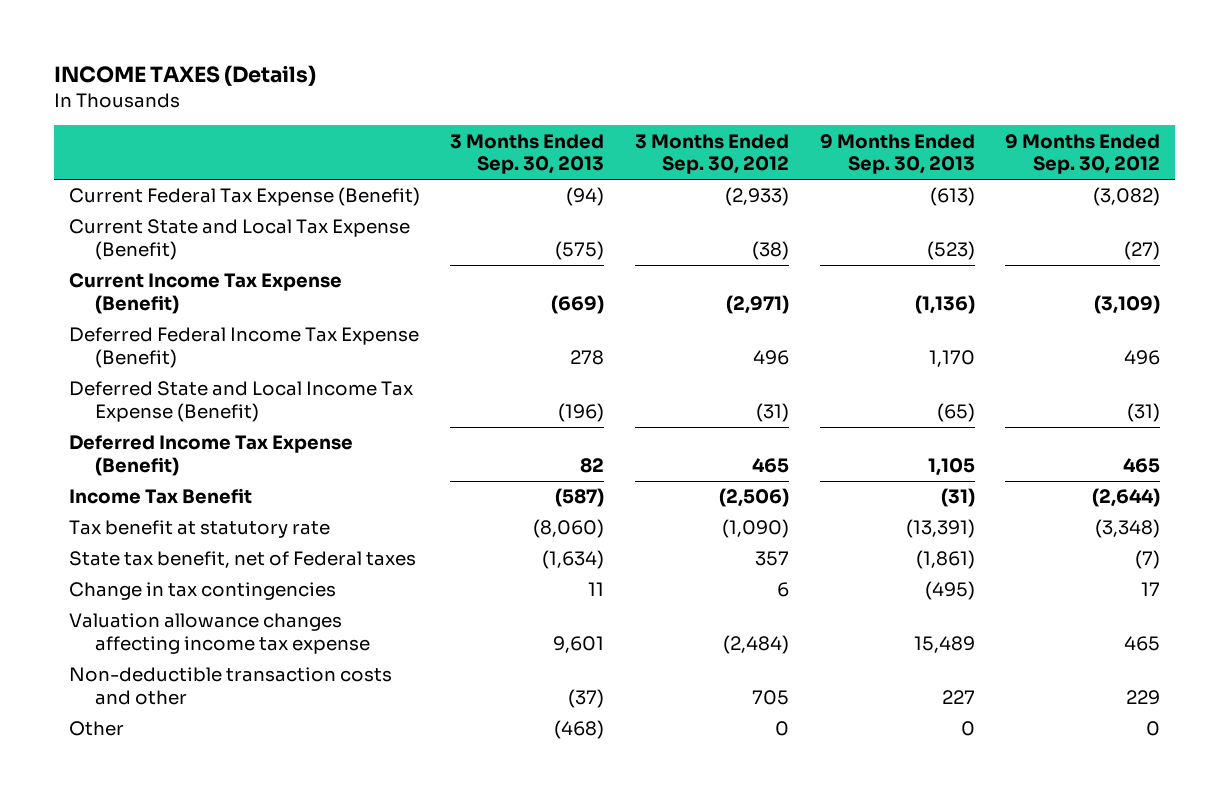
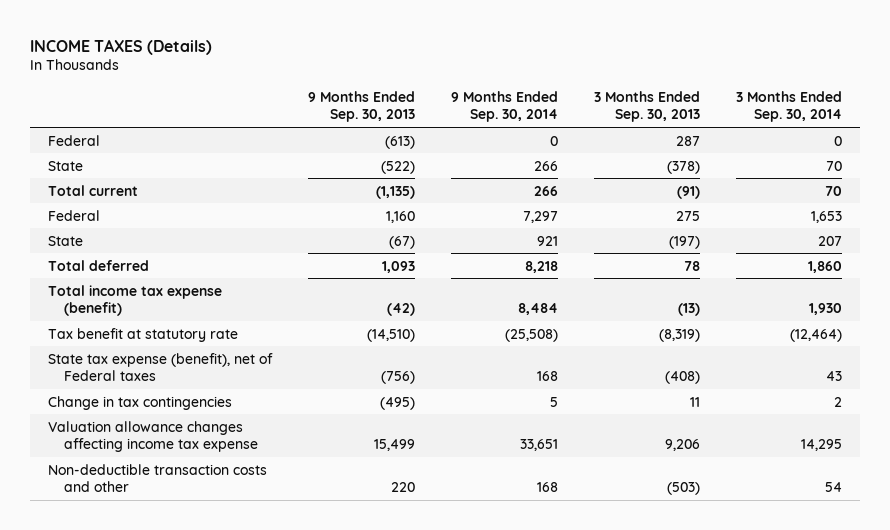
[635,133,790,175] 3 Months Ended Sep. 30, 2012 -> none
[1005,133,1161,175] 9 Months Ended Sep. 30, 2012 -> none
none -> [450,90,558,123] 9 Months Ended Sep. 30, 2014
none -> [735,90,842,123] 3 Months Ended Sep. 30, 2014
[68,219,410,260] Current State and Local Tax Expense (Benefit) -> none
[68,273,342,314] Current Income Tax Expense (Benefit) -> none
[68,327,419,368] Deferred Federal Income Tax Expense (Benefit) -> none
[68,381,413,422] Deferred State and Local Income Tax Expense (Benefit) -> none
[68,435,353,476] Deferred Income Tax Expense (Benefit) -> none
[68,187,420,207] Current Federal Tax Expense (Benefit) -> [48,134,101,146] Federal
[566,187,605,207] (94) -> [675,135,700,146] 287
none -> [48,160,84,171] State
none -> [48,184,139,196] Total current
none -> [48,209,101,221] Federal
none -> [48,235,84,246] State
none -> [48,259,150,271] Total deferred
[68,488,252,505] Income Tax Benefit -> [48,284,223,316] Total income tax expense (benefit)
[555,488,605,508] (587) -> [677,302,700,316] (13)
[940,488,975,508] (31) -> [387,302,416,316] (42)
[533,519,605,539] (8,060) -> [658,328,700,342] (8,319)
[905,519,975,539] (13,391) -> [367,328,416,342] (14,510)
[68,551,416,569] State tax benefit, net of Federal taxes -> [48,352,274,381] State tax expense (benefit), net of Federal taxes
[542,550,605,570] (1,634) -> [664,370,700,384] (408)
[915,550,975,570] (1,861) -> [381,370,416,384] (756)
[68,721,124,737] Other -> none
[553,635,605,653] 9,601 -> [664,438,700,451] 9,206
[913,635,975,653] 15,489 -> [374,438,416,451] 15,499
[568,688,605,708] (37) -> [666,481,700,495] (503)
[941,689,975,704] 227 -> [391,481,416,492] 220

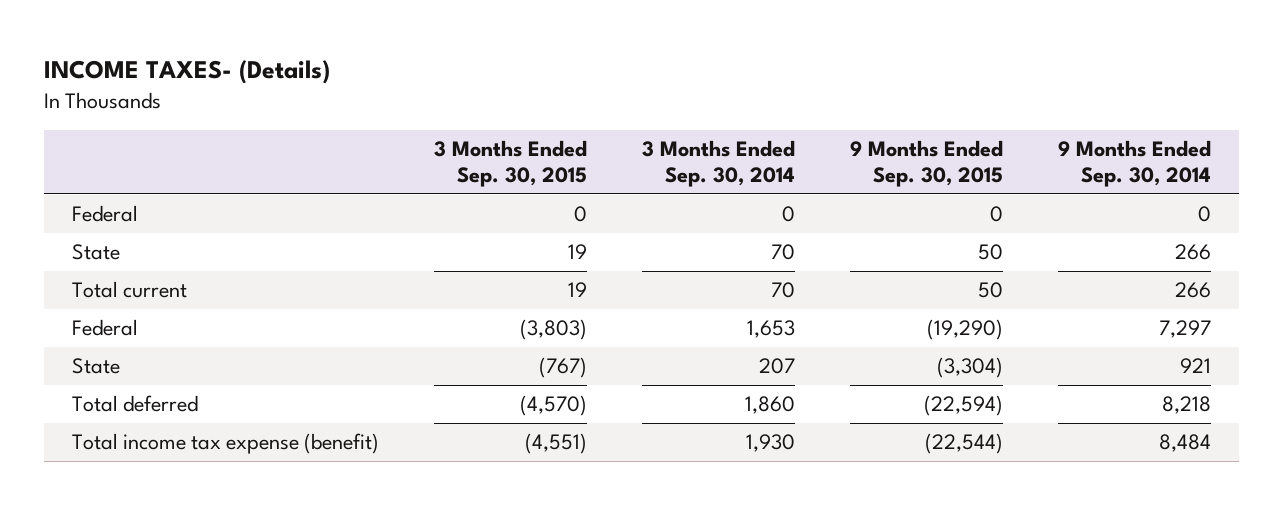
[30,38,213,55] INCOME TAXES (Details) -> [44,60,331,85] INCOME TAXES- (Details)
[308,90,416,123] 9 Months Ended Sep. 30, 2013 -> none
[593,90,700,123] 3 Months Ended Sep. 30, 2013 -> none
none -> [433,140,587,188] 3 Months Ended Sep. 30, 2015
none -> [850,140,1004,188] 9 Months Ended Sep. 30, 2015
[48,327,239,342] Tax benefit at statutory rate -> none
[48,352,274,381] State tax expense (benefit), net of Federal taxes -> none
[48,395,233,410] Change in tax contingencies -> none
[48,420,258,452] Valuation allowance changes affecting income tax expense -> none
[48,463,268,492] Non-deductible transaction costs and other -> none

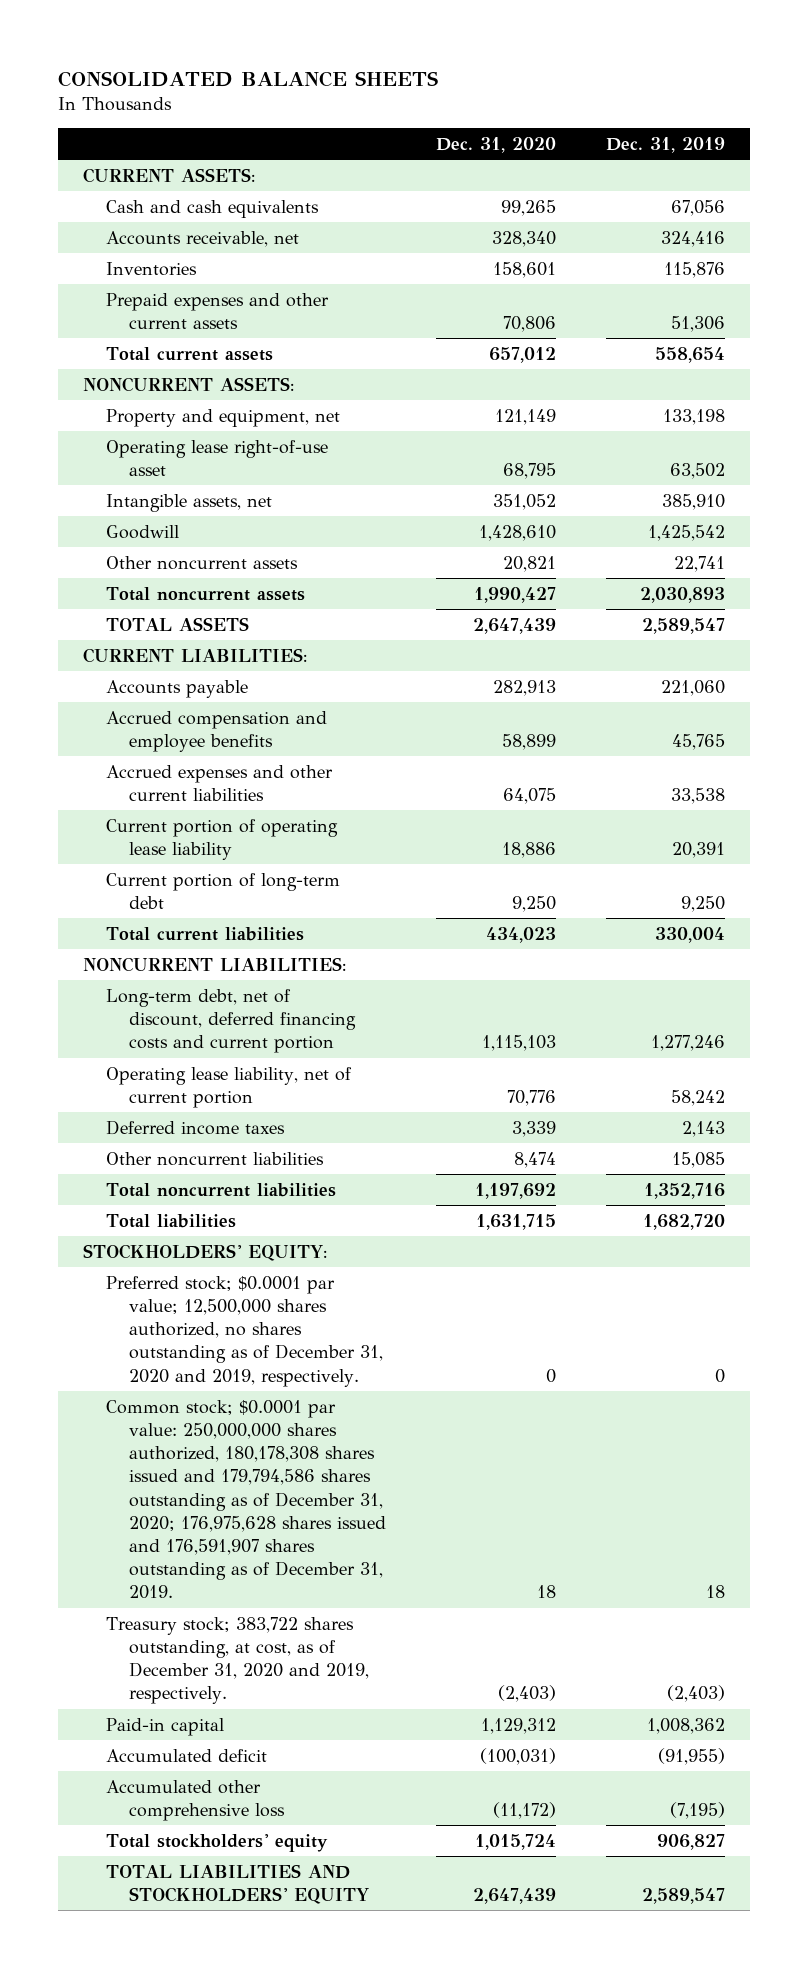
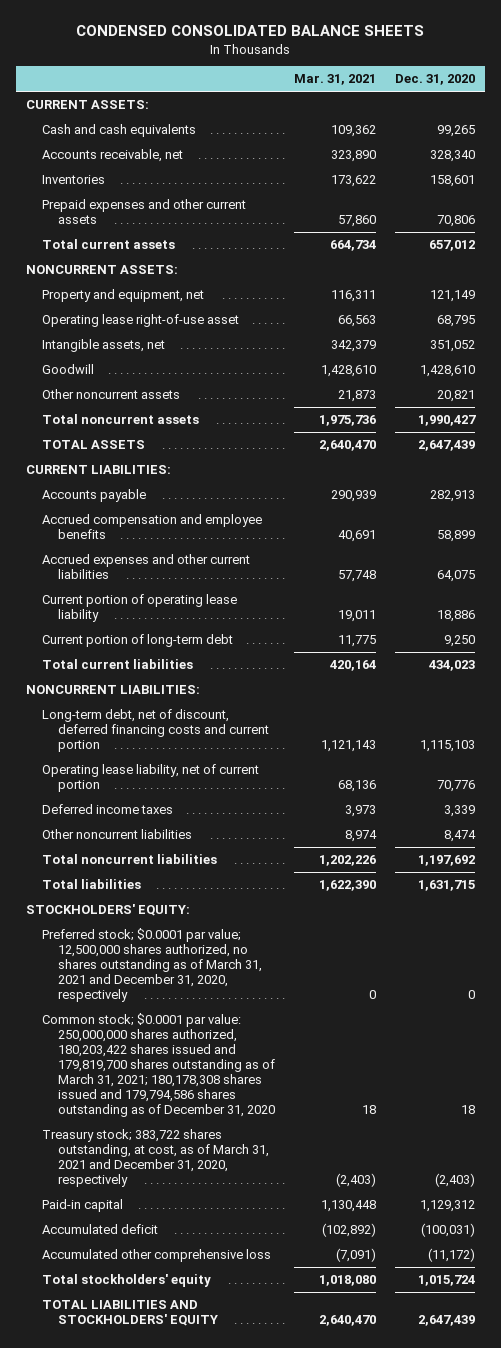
[57,70,438,87] CONSOLIDATED BALANCE SHEETS -> [76,25,425,37] CONDENSED CONSOLIDATED BALANCE SHEETS
[605,136,725,153] Dec. 31, 2019 -> none
none -> [294,74,377,86] Mar. 31, 2021
[105,1275,384,1387] Preferred stock; $0.0001 par value; 12,500,000 shares authorized, no shares outstanding as of December 31, 2020 and 2019, respectively. -> [41,927,263,1002] Preferred stock; $0.0001 par value; 12,500,000 shares authorized, no shares outstanding as of March 31, 2021 and December 31, 2020, respectively
[105,1399,387,1600] Common stock; $0.0001 par value: 250,000,000 shares authorized, 180,178,308 shares issued and 179,794,586 shares outstanding as of December 31, 2020; 176,975,628 shares issued and 176,591,907 shares outstanding as of December 31, 2019. -> [41,1012,276,1117] Common stock; $0.0001 par value: 250,000,000 shares authorized, 180,203,422 shares issued and 179,819,700 shares outstanding as of March 31, 2021; 180,178,308 shares issued and 179,794,586 shares outstanding as of December 31, 2020
[105,1616,370,1705] Treasury stock; 383,722 shares outstanding, at cost, as of December 31, 2020 and 2019, respectively. -> [41,1128,270,1187] Treasury stock; 383,722 shares outstanding, at cost, as of March 31, 2021 and December 31, 2020, respectively

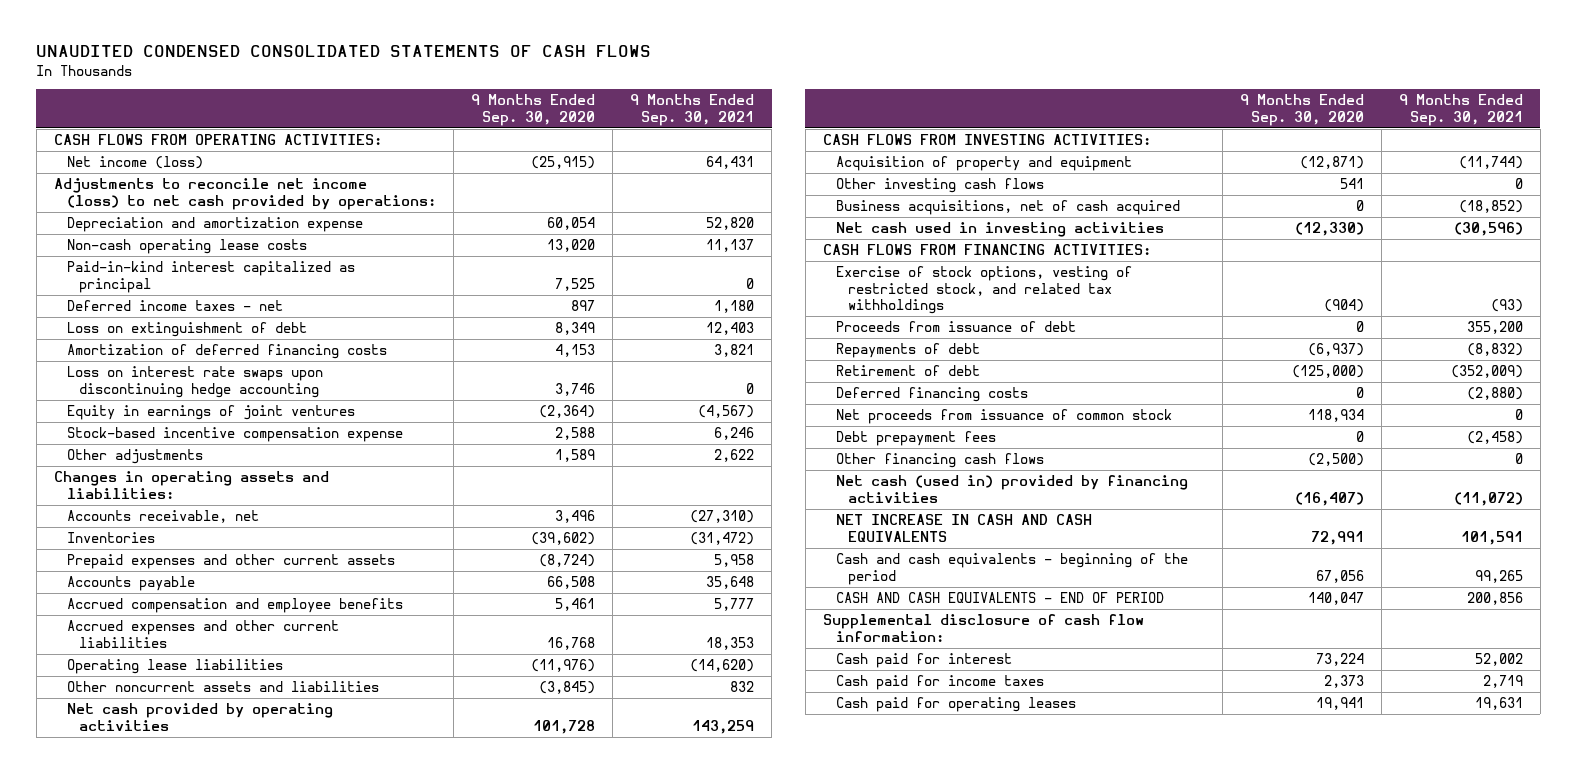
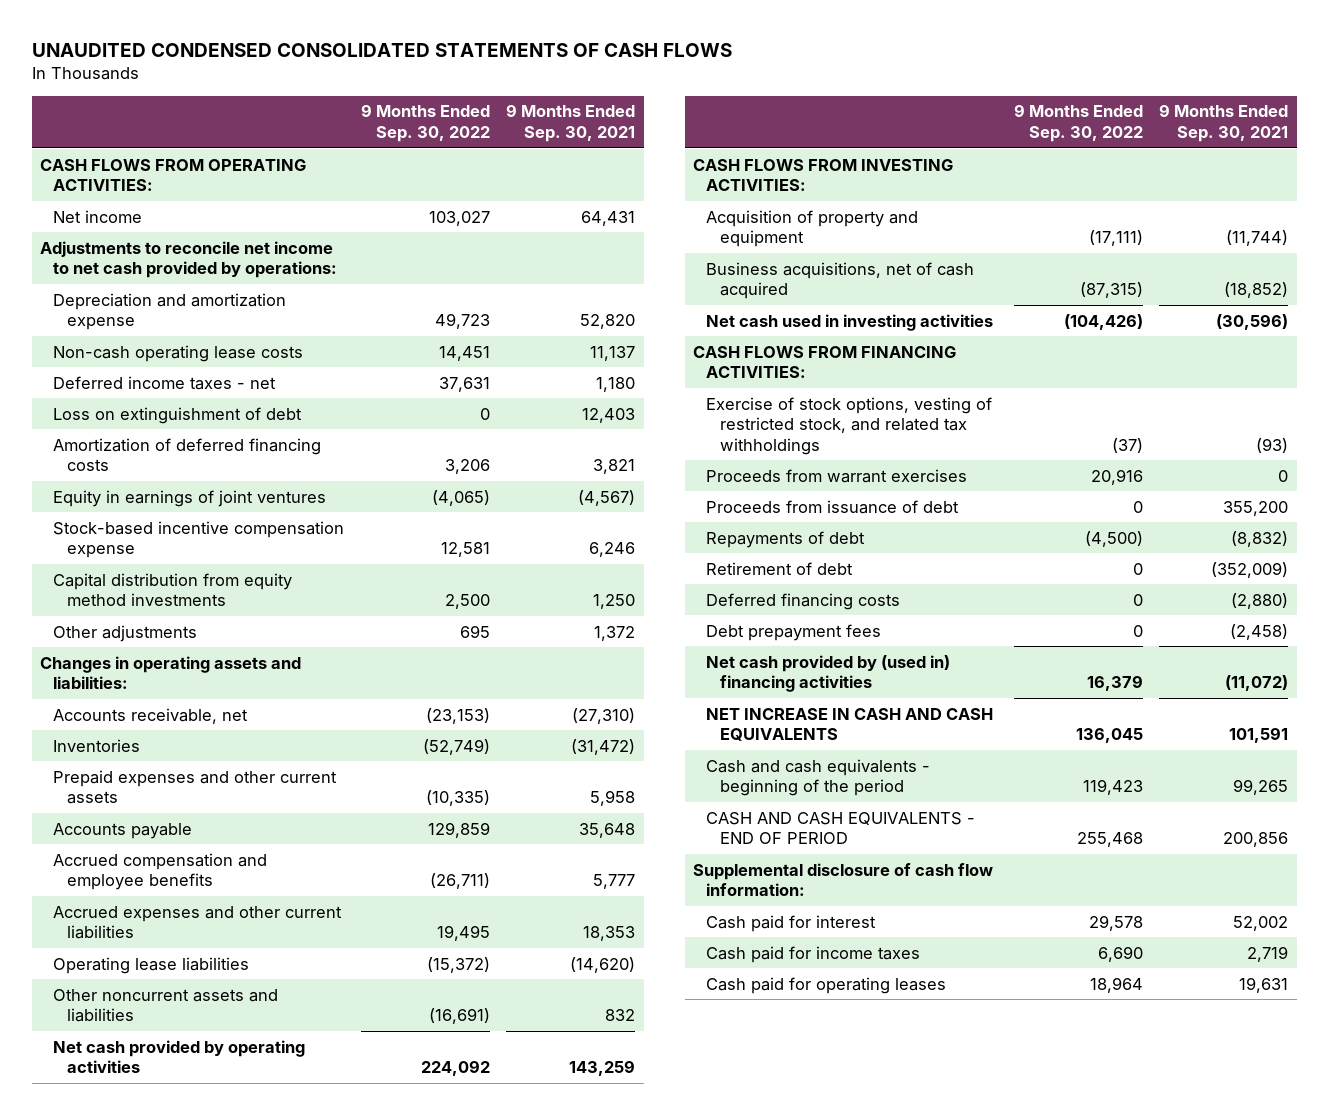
[470,94,595,126] 9 Months Ended Sep. 30, 2020 -> none
none -> [360,104,490,143] 9 Months Ended Sep. 30, 2022
[66,156,203,170] Net income (loss) -> [53,209,143,223] Net income
[53,178,436,210] Adjustments to reconcile net income (loss) to net cash provided by operations: -> [40,240,338,279] Adjustments to reconcile net income to net cash provided by operations:
[66,261,355,293] Paid-in-kind interest capitalized as principal -> none
[66,366,323,398] Loss on interest rate swaps upon discontinuing hedge accounting -> none
none -> [53,572,293,607] Capital distribution from equity method investments
[714,449,755,463] 2,622 -> [594,625,636,641] 1,372
[835,178,1044,194] Other investing cash flows -> none
none -> [706,468,968,483] Proceeds from warrant exercises
[835,409,1172,425] Net proceeds from issuance of common stock -> none
[835,453,1044,469] Other financing cash flows -> none
[835,475,1188,503] Net cash (used in) provided by financing activities -> [706,654,951,693] Net cash provided by (used in) financing activities

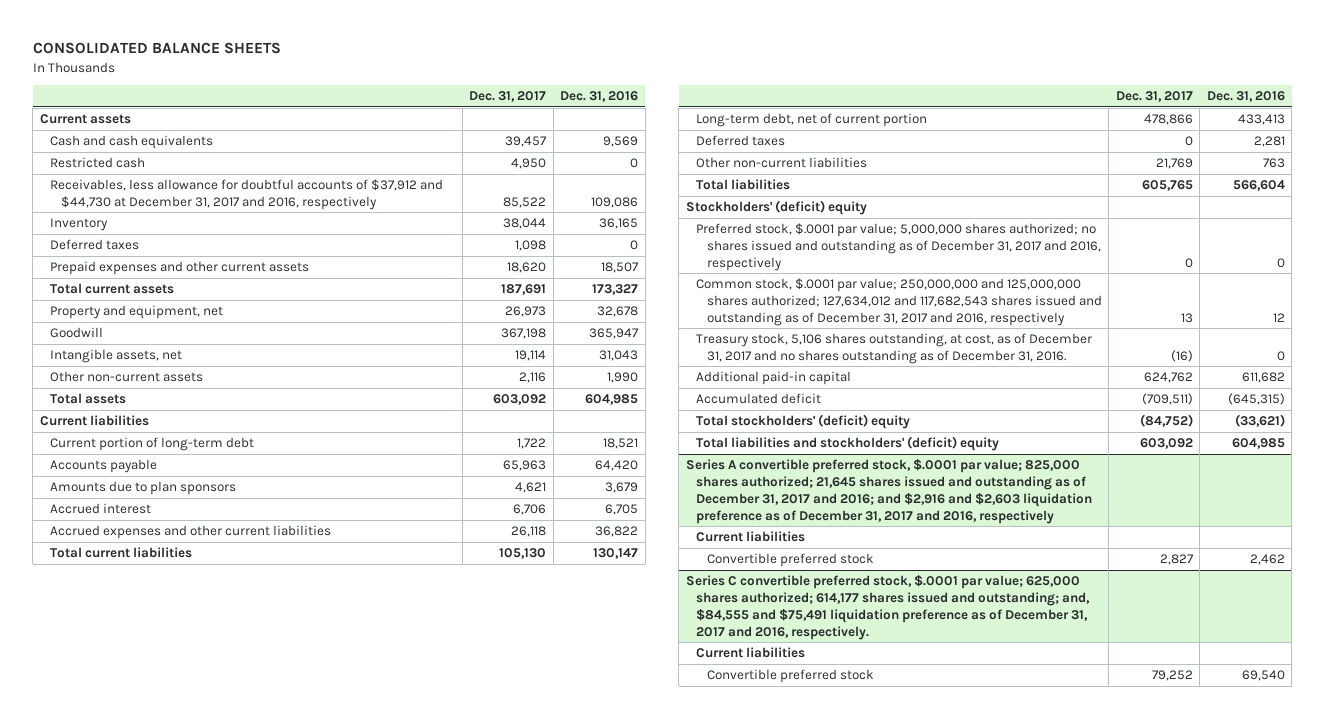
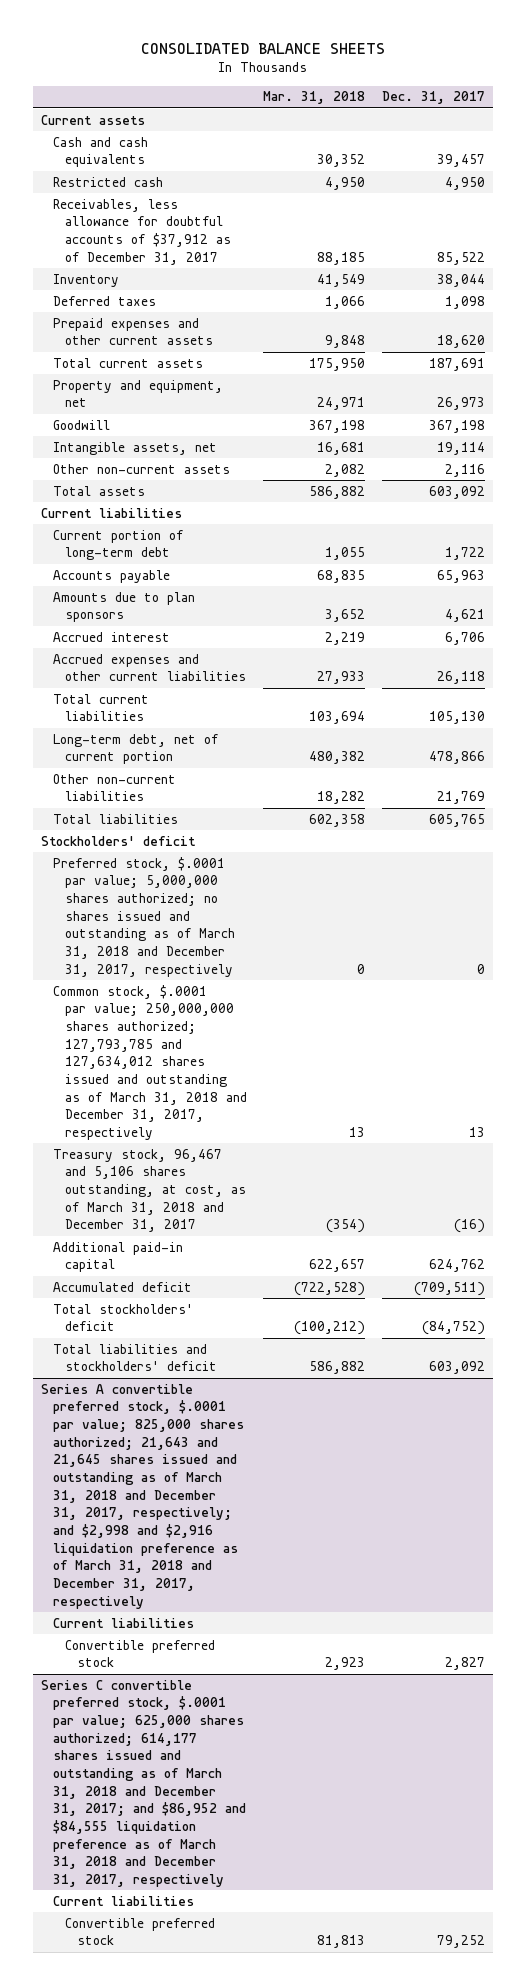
[560,91,639,103] Dec. 31, 2016 -> none
none -> [263,91,366,105] Mar. 31, 2018
[50,179,444,210] Receivables, less allowance for doubtful accounts of $37,912 and $44,730 at December 31, 2017 and 2016, respectively -> [52,198,231,265] Receivables, less allowance for doubtful accounts of $37,912 as of December 31, 2017
[696,135,786,147] Deferred taxes -> none
[685,200,867,216] Stockholders' (deficit) equity -> [40,835,196,846] Stockholders' deficit
[696,223,1101,271] Preferred stock, $.0001 par value; 5,000,000 shares authorized; no shares issued and outstanding as of December 31, 2017 and 2016, respectively -> [52,856,235,977] Preferred stock, $.0001 par value; 5,000,000 shares authorized; no shares issued and outstanding as of March 31, 2018 and December 31, 2017, respectively
[696,278,1102,326] Common stock, $.0001 par value; 250,000,000 and 125,000,000 shares authorized; 127,634,012 and 117,682,543 shares issued and outstanding as of December 31, 2017 and 2016, respectively -> [52,984,247,1141] Common stock, $.0001 par value; 250,000,000 shares authorized; 127,793,785 and 127,634,012 shares issued and outstanding as of March 31, 2018 and December 31, 2017, respectively
[696,333,1093,364] Treasury stock, 5,106 shares outstanding, at cost, as of December 31, 2017 and no shares outstanding as of December 31, 2016. -> [52,1148,246,1233] Treasury stock, 96,467 and 5,106 shares outstanding, at cost, as of March 31, 2018 and December 31, 2017
[696,414,911,430] Total stockholders' (deficit) equity -> [52,1303,193,1332] Total stockholders' deficit
[696,436,1000,452] Total liabilities and stockholders' (deficit) equity -> [52,1343,217,1372] Total liabilities and stockholders' deficit
[685,459,1093,524] Series A convertible preferred stock, $.0001 par value; 825,000 shares authorized; 21,645 shares issued and outstanding as of December 31, 2017 and 2016; and $2,916 and $2,603 liquidation preference as of December 31, 2017 and 2016, respectively -> [40,1383,244,1609] Series A convertible preferred stock, $.0001 par value; 825,000 shares authorized; 21,643 and 21,645 shares issued and outstanding as of March 31, 2018 and December 31, 2017, respectively; and $2,998 and $2,916 liquidation preference as of March 31, 2018 and December 31, 2017, respectively
[685,575,1091,640] Series C convertible preferred stock, $.0001 par value; 625,000 shares authorized; 614,177 shares issued and outstanding; and, $84,555 and $75,491 liquidation preference as of December 31, 2017 and 2016, respectively. -> [40,1679,246,1888] Series C convertible preferred stock, $.0001 par value; 625,000 shares authorized; 614,177 shares issued and outstanding as of March 31, 2018 and December 31, 2017; and $86,952 and $84,555 liquidation preference as of March 31, 2018 and December 31, 2017, respectively

